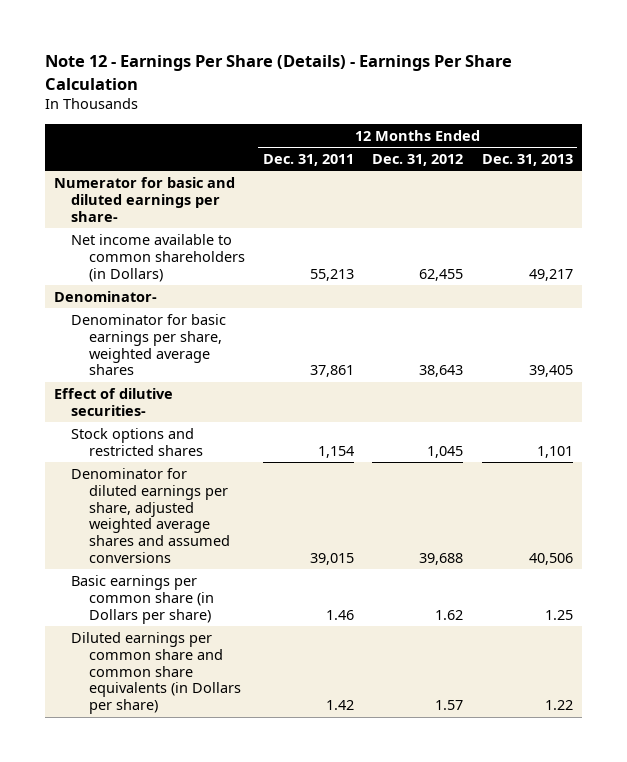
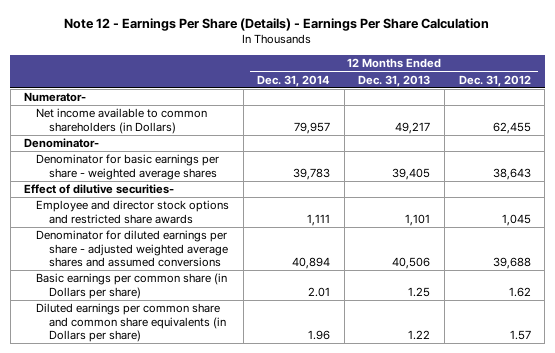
[262,153,354,166] Dec. 31, 2011 -> none
none -> [257,74,331,87] Dec. 31, 2014
[54,176,236,222] Numerator for basic and diluted earnings per share- -> none
none -> [24,92,87,103] Numerator-
[71,313,227,376] Denominator for basic earnings per share, weighted average shares -> [36,154,220,180] Denominator for basic earnings per share - weighted average shares
[71,427,203,456] Stock options and restricted shares -> [36,200,230,224] Employee and director stock options and restricted share awards
[71,467,230,563] Denominator for diluted earnings per share, adjusted weighted average shares and assumed conversions -> [36,230,228,267] Denominator for diluted earnings per share - adjusted weighted average shares and assumed conversions

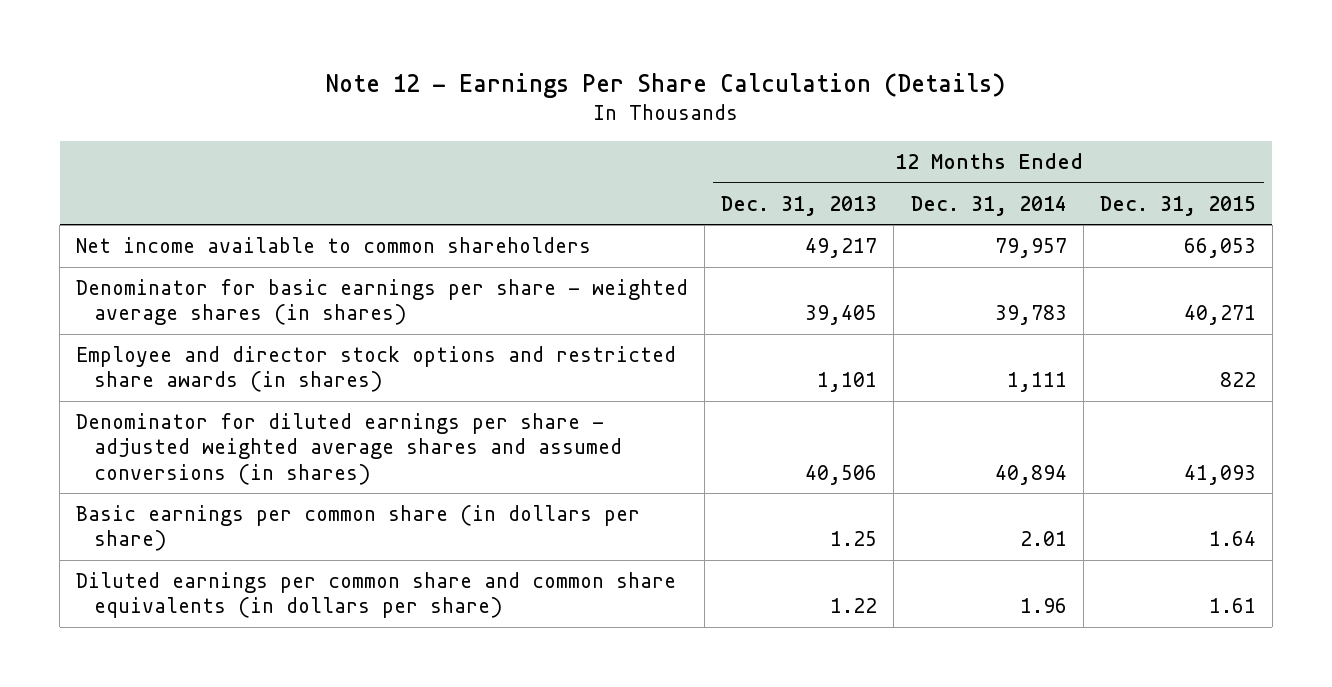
[64,17,490,31] Note 12 - Earnings Per Share (Details) - Earnings Per Share Calculation -> [325,72,1005,98] Note 12 - Earnings Per Share Calculation (Details)
[458,74,531,87] Dec. 31, 2012 -> none
none -> [1099,195,1256,216] Dec. 31, 2015
[24,92,87,103] Numerator- -> none
[24,138,100,149] Denominator- -> none
[24,184,175,195] Effect of dilutive securities- -> none
[36,108,208,134] Net income available to common shareholders (in Dollars) -> [76,236,592,253] Net income available to common shareholders
[36,154,220,180] Denominator for basic earnings per share - weighted average shares -> [76,278,689,326] Denominator for basic earnings per share - weighted average shares (in shares)
[36,200,230,224] Employee and director stock options and restricted share awards -> [76,345,677,393] Employee and director stock options and restricted share awards (in shares)
[36,230,228,267] Denominator for diluted earnings per share - adjusted weighted average shares and assumed conversions -> [76,412,623,485] Denominator for diluted earnings per share - adjusted weighted average shares and assumed conversions (in shares)
[36,273,228,299] Basic earnings per common share (in Dollars per share) -> [76,504,641,552] Basic earnings per common share (in dollars per share)
[36,303,226,342] Diluted earnings per common share and common share equivalents (in Dollars per share) -> [76,571,677,619] Diluted earnings per common share and common share equivalents (in dollars per share)

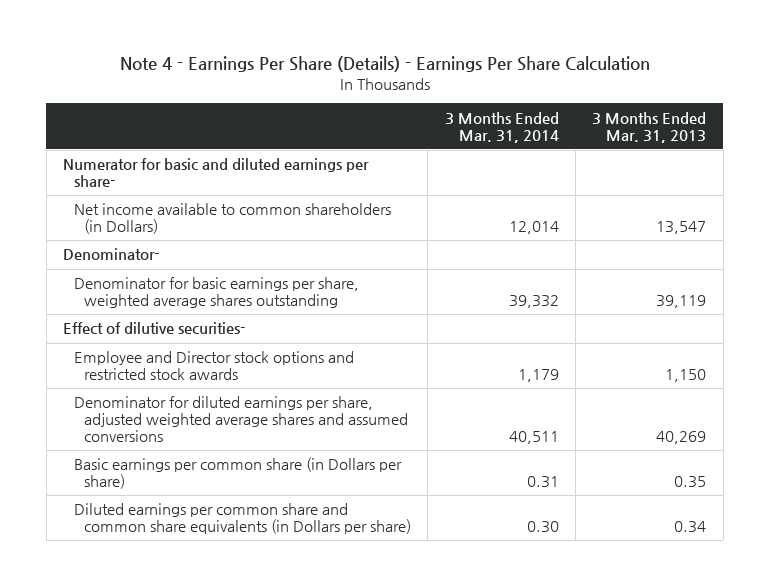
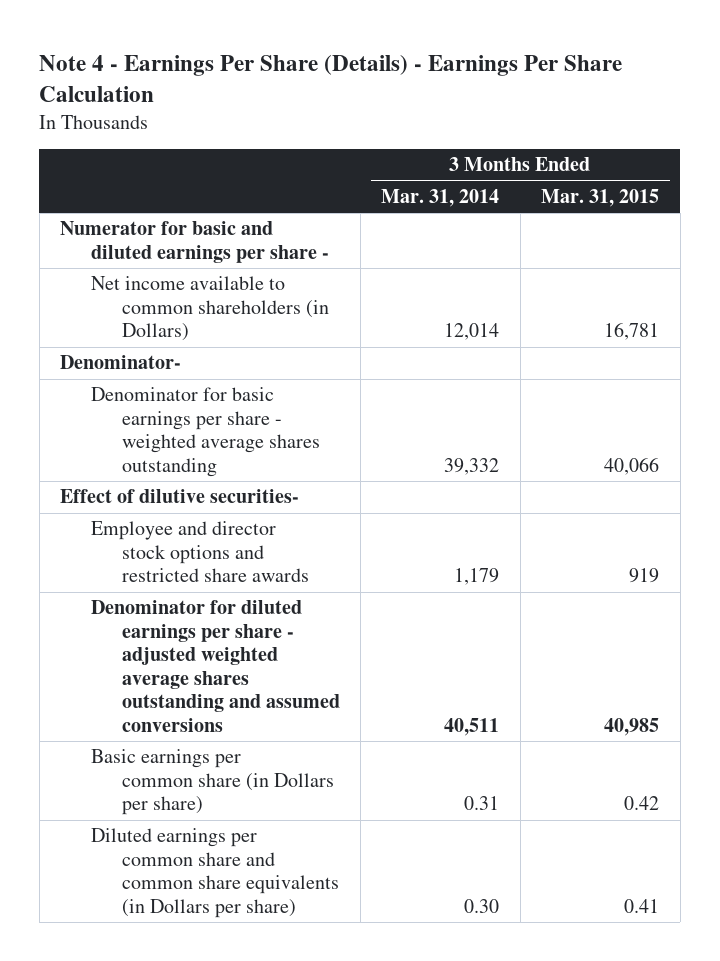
[592,111,707,143] 3 Months Ended Mar. 31, 2013 -> none
none -> [541,188,660,207] Mar. 31, 2015
[62,158,369,188] Numerator for basic and diluted earnings per share- -> [60,221,329,263] Numerator for basic and diluted earnings per share -
[73,277,359,309] Denominator for basic earnings per share, weighted average shares outstanding -> [90,387,320,477] Denominator for basic earnings per share - weighted average shares outstanding
[73,351,354,381] Employee and Director stock options and restricted stock awards -> [90,521,309,583] Employee and director stock options and restricted share awards
[73,396,409,443] Denominator for diluted earnings per share, adjusted weighted average shares and assumed conversions -> [90,600,340,732] Denominator for diluted earnings per share - adjusted weighted average shares outstanding and assumed conversions

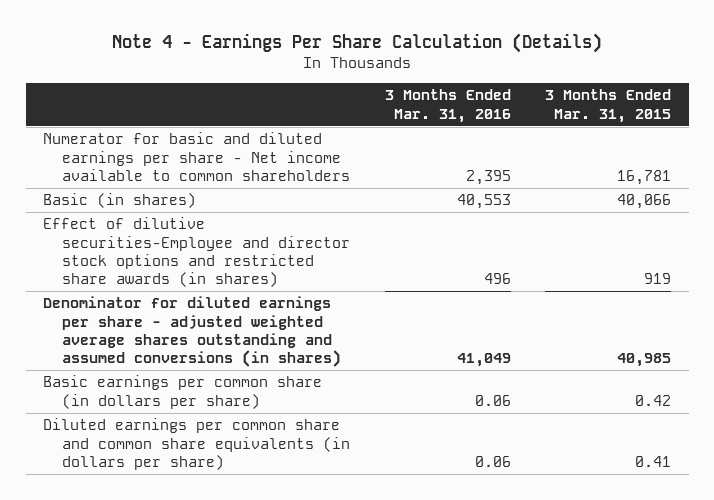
[39,54,623,102] Note 4 - Earnings Per Share (Details) - Earnings Per Share Calculation -> [112,33,603,54] Note 4 - Earnings Per Share Calculation (Details)
[381,188,500,207] Mar. 31, 2014 -> none
none -> [384,89,511,123] 3 Months Ended Mar. 31, 2016
[60,221,329,263] Numerator for basic and diluted earnings per share - -> none
[60,355,182,370] Denominator- -> none
[60,489,300,504] Effect of dilutive securities- -> none
[90,276,329,342] Net income available to common shareholders (in Dollars) -> [42,132,351,182] Numerator for basic and diluted earnings per share - Net income available to common shareholders
[90,387,320,477] Denominator for basic earnings per share - weighted average shares outstanding -> [42,193,196,209] Basic (in shares)
[90,521,309,583] Employee and director stock options and restricted share awards -> [42,217,351,288] Effect of dilutive securities-Employee and director stock options and restricted share awards (in shares)
[90,600,340,732] Denominator for diluted earnings per share - adjusted weighted average shares outstanding and assumed conversions -> [42,296,342,368] Denominator for diluted earnings per share - adjusted weighted average shares outstanding and assumed conversions (in shares)
[90,749,334,816] Basic earnings per common share (in Dollars per share) -> [42,375,322,409] Basic earnings per common share (in dollars per share)
[90,828,339,918] Diluted earnings per common share and common share equivalents (in Dollars per share) -> [42,418,351,471] Diluted earnings per common share and common share equivalents (in dollars per share)

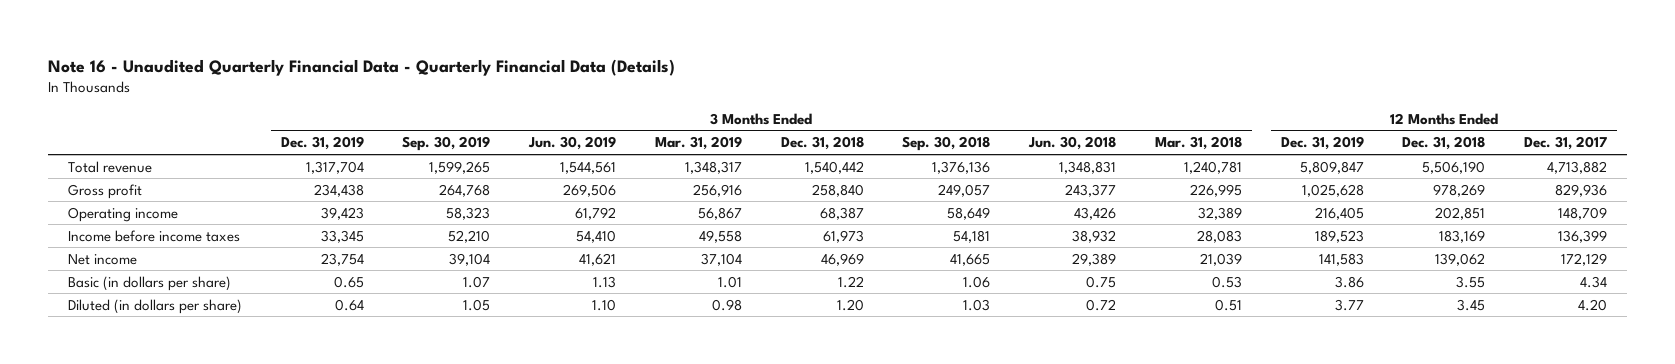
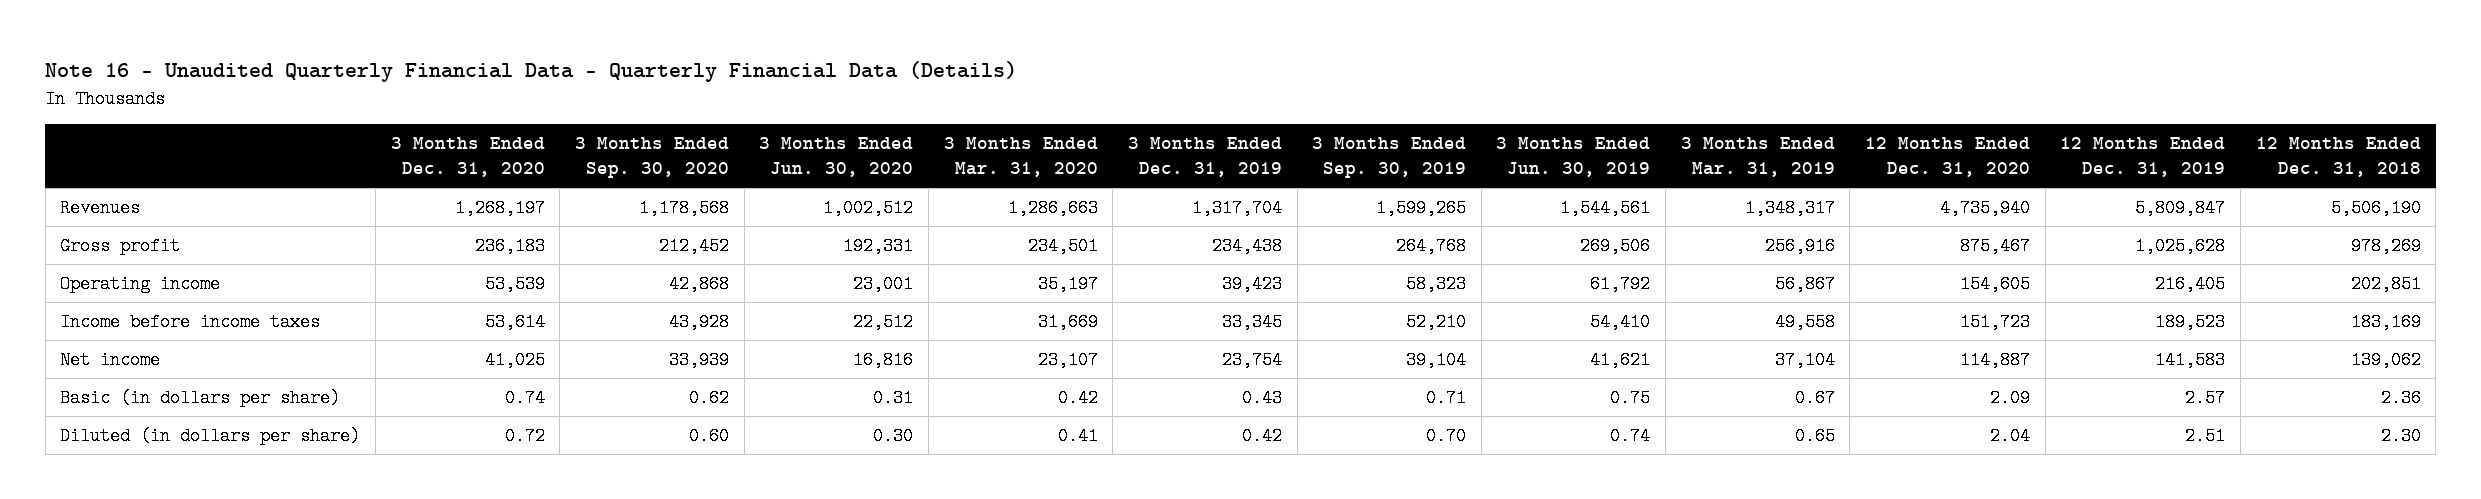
[780,136,864,151] Dec. 31, 2018 -> none
[902,136,991,152] Sep. 30, 2018 -> none
[1028,136,1117,151] Jun. 30, 2018 -> none
[1154,136,1242,151] Mar. 31, 2018 -> none
[1524,136,1608,151] Dec. 31, 2017 -> none
none -> [390,137,545,178] 3 Months Ended Dec. 31, 2020
none -> [574,137,729,179] 3 Months Ended Sep. 30, 2020
none -> [759,137,914,178] 3 Months Ended Jun. 30, 2020
none -> [943,137,1098,178] 3 Months Ended Mar. 31, 2020
none -> [1865,137,2031,178] 12 Months Ended Dec. 31, 2020
[67,160,152,173] Total revenue -> [60,199,141,218] Revenues
[333,275,364,288] 0.65 -> [1241,389,1282,408] 0.43
[463,275,491,288] 1.07 -> [1426,389,1467,408] 0.71
[593,275,617,288] 1.13 -> [1610,389,1651,408] 0.75
[717,275,742,288] 1.01 -> [1794,389,1835,408] 0.67
[1334,275,1364,288] 3.86 -> [2185,389,2226,408] 2.57
[1456,275,1486,288] 3.55 -> [2380,389,2421,408] 2.36
[334,298,364,311] 0.64 -> [1241,427,1282,446] 0.42
[463,298,491,311] 1.05 -> [1426,427,1467,446] 0.70
[592,298,617,311] 1.10 -> [1610,427,1651,446] 0.74
[711,298,742,311] 0.98 -> [1794,427,1835,446] 0.65
[1334,298,1364,311] 3.77 -> [2185,427,2226,446] 2.51
[1457,298,1486,311] 3.45 -> [2380,427,2421,446] 2.30

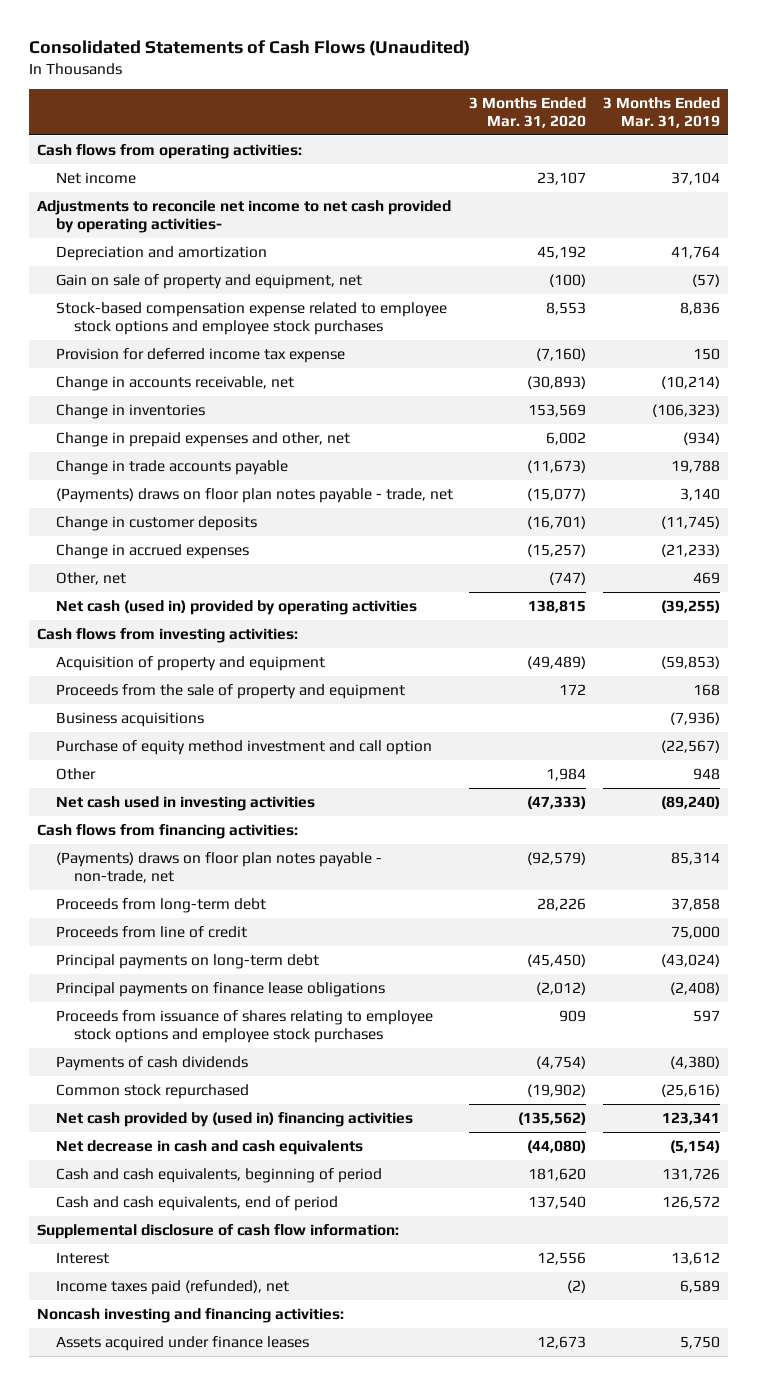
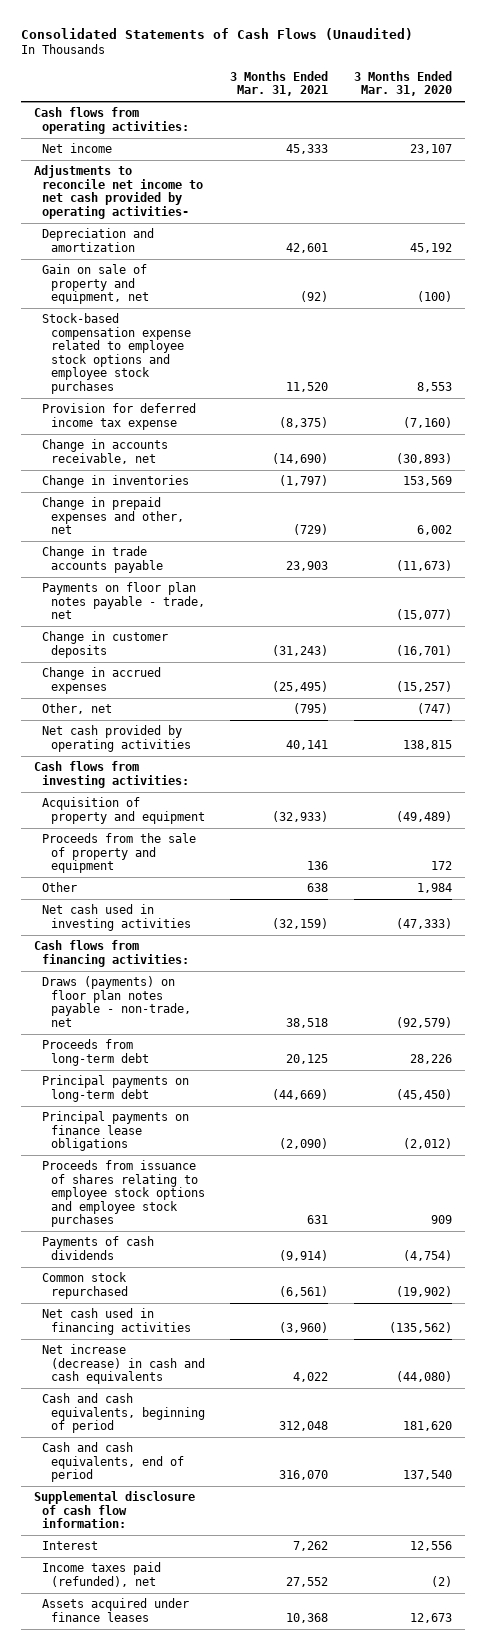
[603,97,721,128] 3 Months Ended Mar. 31, 2019 -> none
none -> [230,70,329,97] 3 Months Ended Mar. 31, 2021
[55,488,453,504] (Payments) draws on floor plan notes payable - trade, net -> [42,582,205,620] Payments on floor plan notes payable - trade, net
[55,600,417,616] Net cash (used in) provided by operating activities -> [42,725,191,752] Net cash provided by operating activities
[55,712,204,728] Business acquisitions -> none
[55,740,432,756] Purchase of equity method investment and call option -> none
[55,852,382,883] (Payments) draws on floor plan notes payable - non-trade, net -> [42,976,191,1027] Draws (payments) on floor plan notes payable - non-trade, net
[55,926,247,939] Proceeds from line of credit -> none
[55,1112,413,1128] Net cash provided by (used in) financing activities -> [42,1308,191,1335] Net cash used in financing activities
[55,1140,363,1156] Net decrease in cash and cash equivalents -> [42,1344,205,1385] Net increase (decrease) in cash and cash equivalents
[37,1308,345,1324] Noncash investing and financing activities: -> none

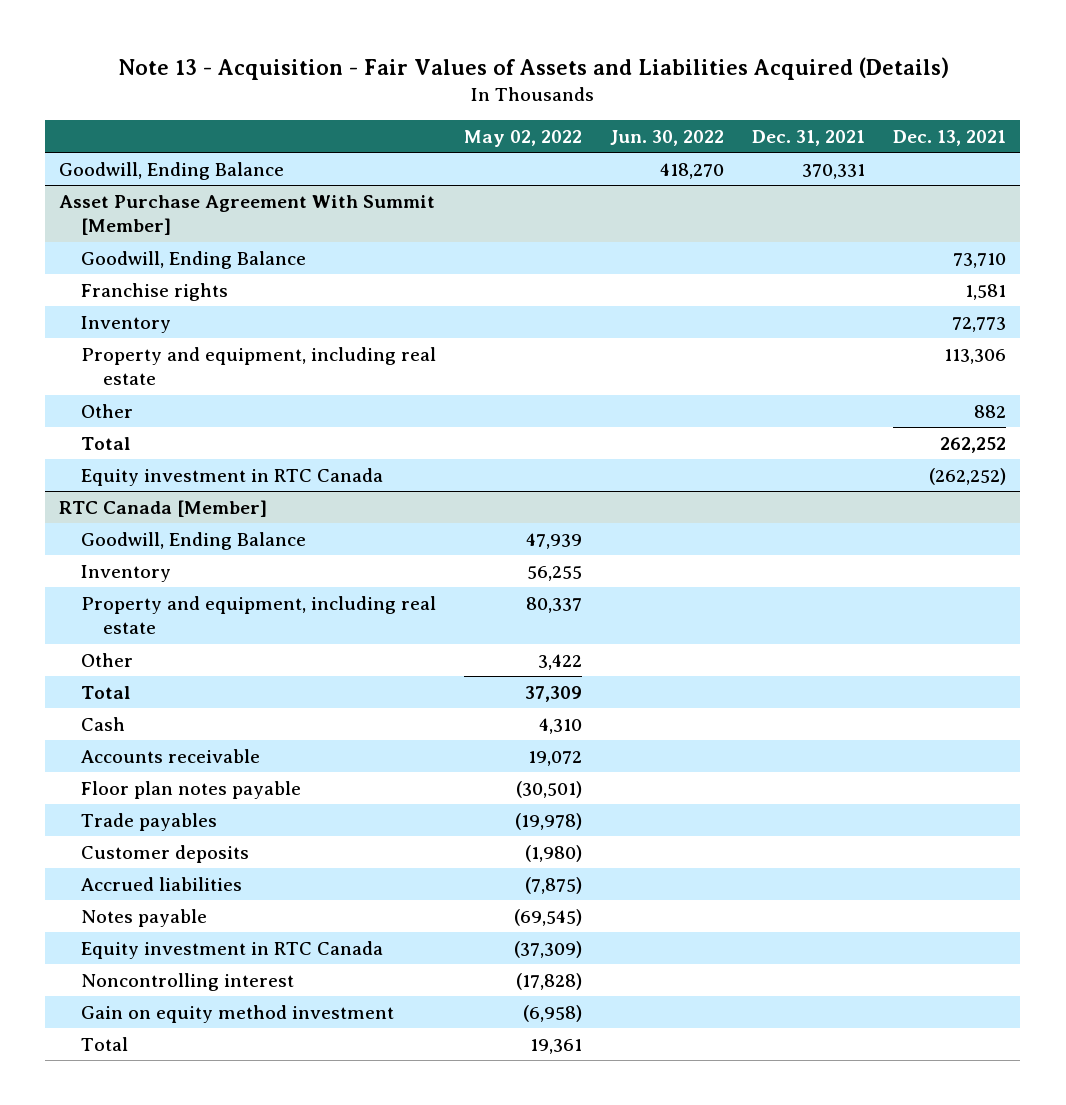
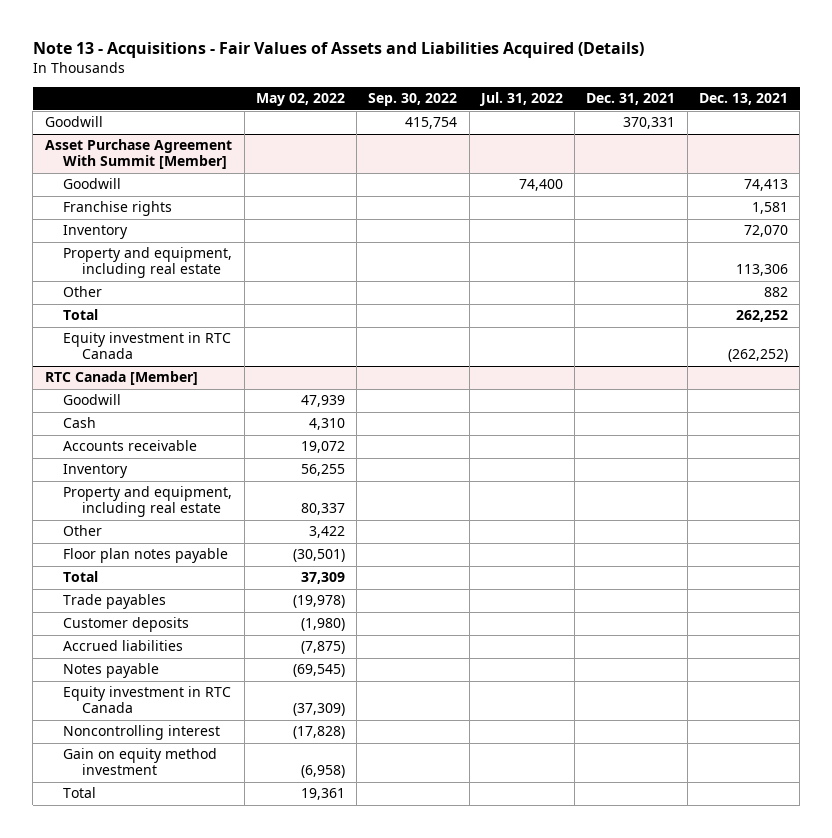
[117,57,949,81] Note 13 - Acquisition - Fair Values of Assets and Liabilities Acquired (Details) -> [32,42,644,59] Note 13 - Acquisitions - Fair Values of Assets and Liabilities Acquired (Details)
[610,129,725,146] Jun. 30, 2022 -> none
none -> [368,93,458,107] Sep. 30, 2022
none -> [478,92,563,107] Jul. 31, 2022
[59,161,285,180] Goodwill, Ending Balance -> [44,116,103,128] Goodwill
[80,250,306,269] Goodwill, Ending Balance -> [63,178,122,190] Goodwill
[953,252,1007,268] 73,710 -> [743,179,788,192] 74,413
[952,316,1007,332] 72,773 -> [743,225,788,238] 72,070
[80,531,306,550] Goodwill, Ending Balance -> [63,394,122,406] Goodwill
[80,716,125,731] Cash -> [63,417,97,429] Cash
[80,748,260,763] Accounts receivable -> [63,440,198,452] Accounts receivable
[80,685,130,699] Total -> [63,571,99,583] Total

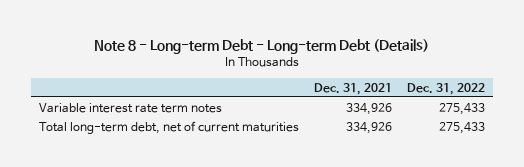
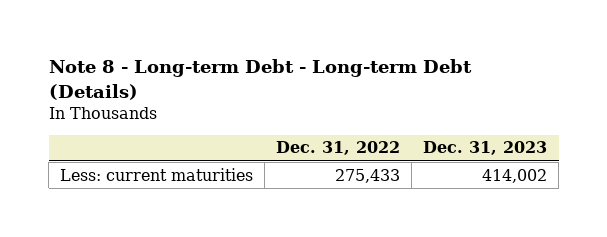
[313,82,392,95] Dec. 31, 2021 -> none
none -> [423,141,548,156] Dec. 31, 2023
[38,102,222,113] Variable interest rate term notes -> none
[38,120,299,134] Total long-term debt, net of current maturities -> [60,167,254,181] Less: current maturities

